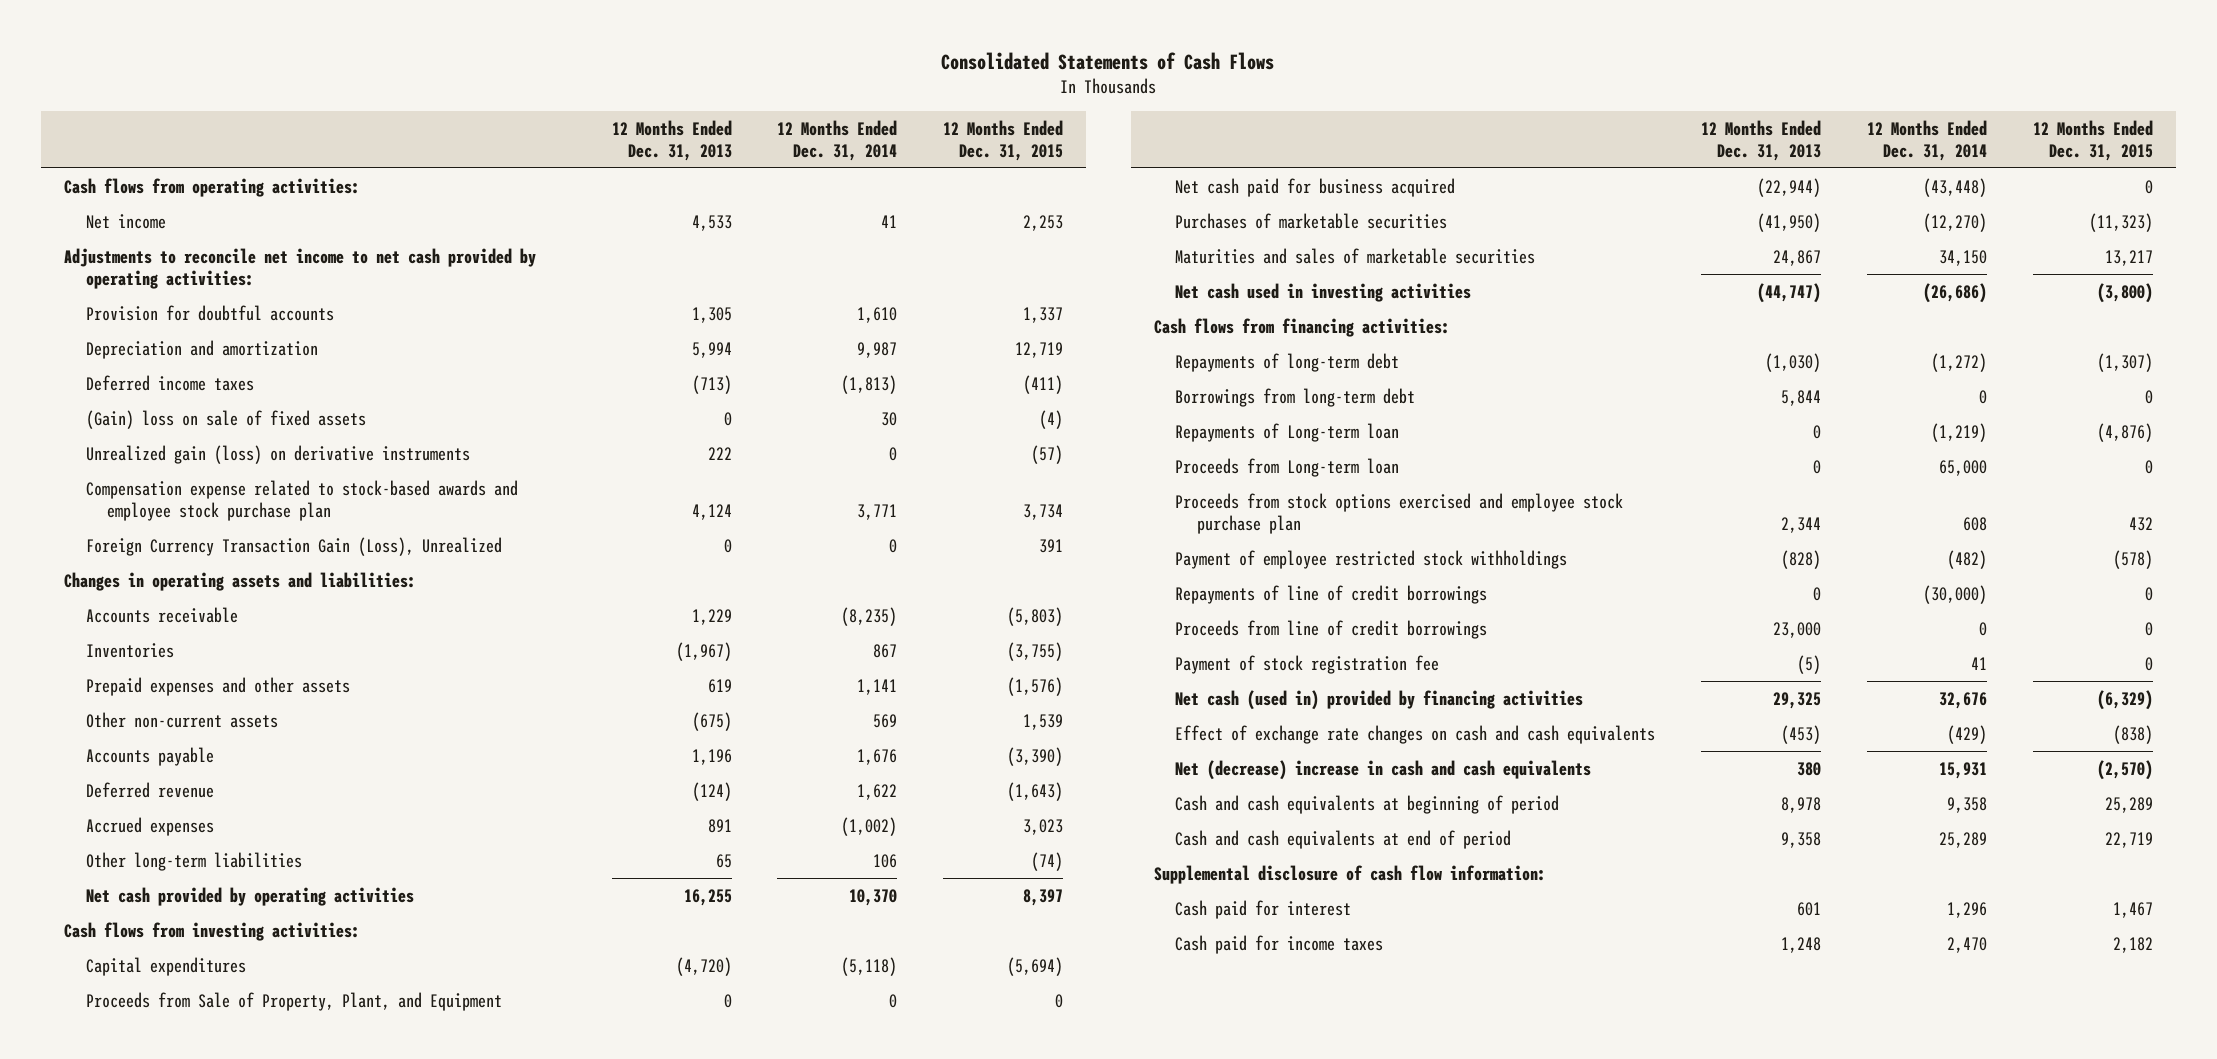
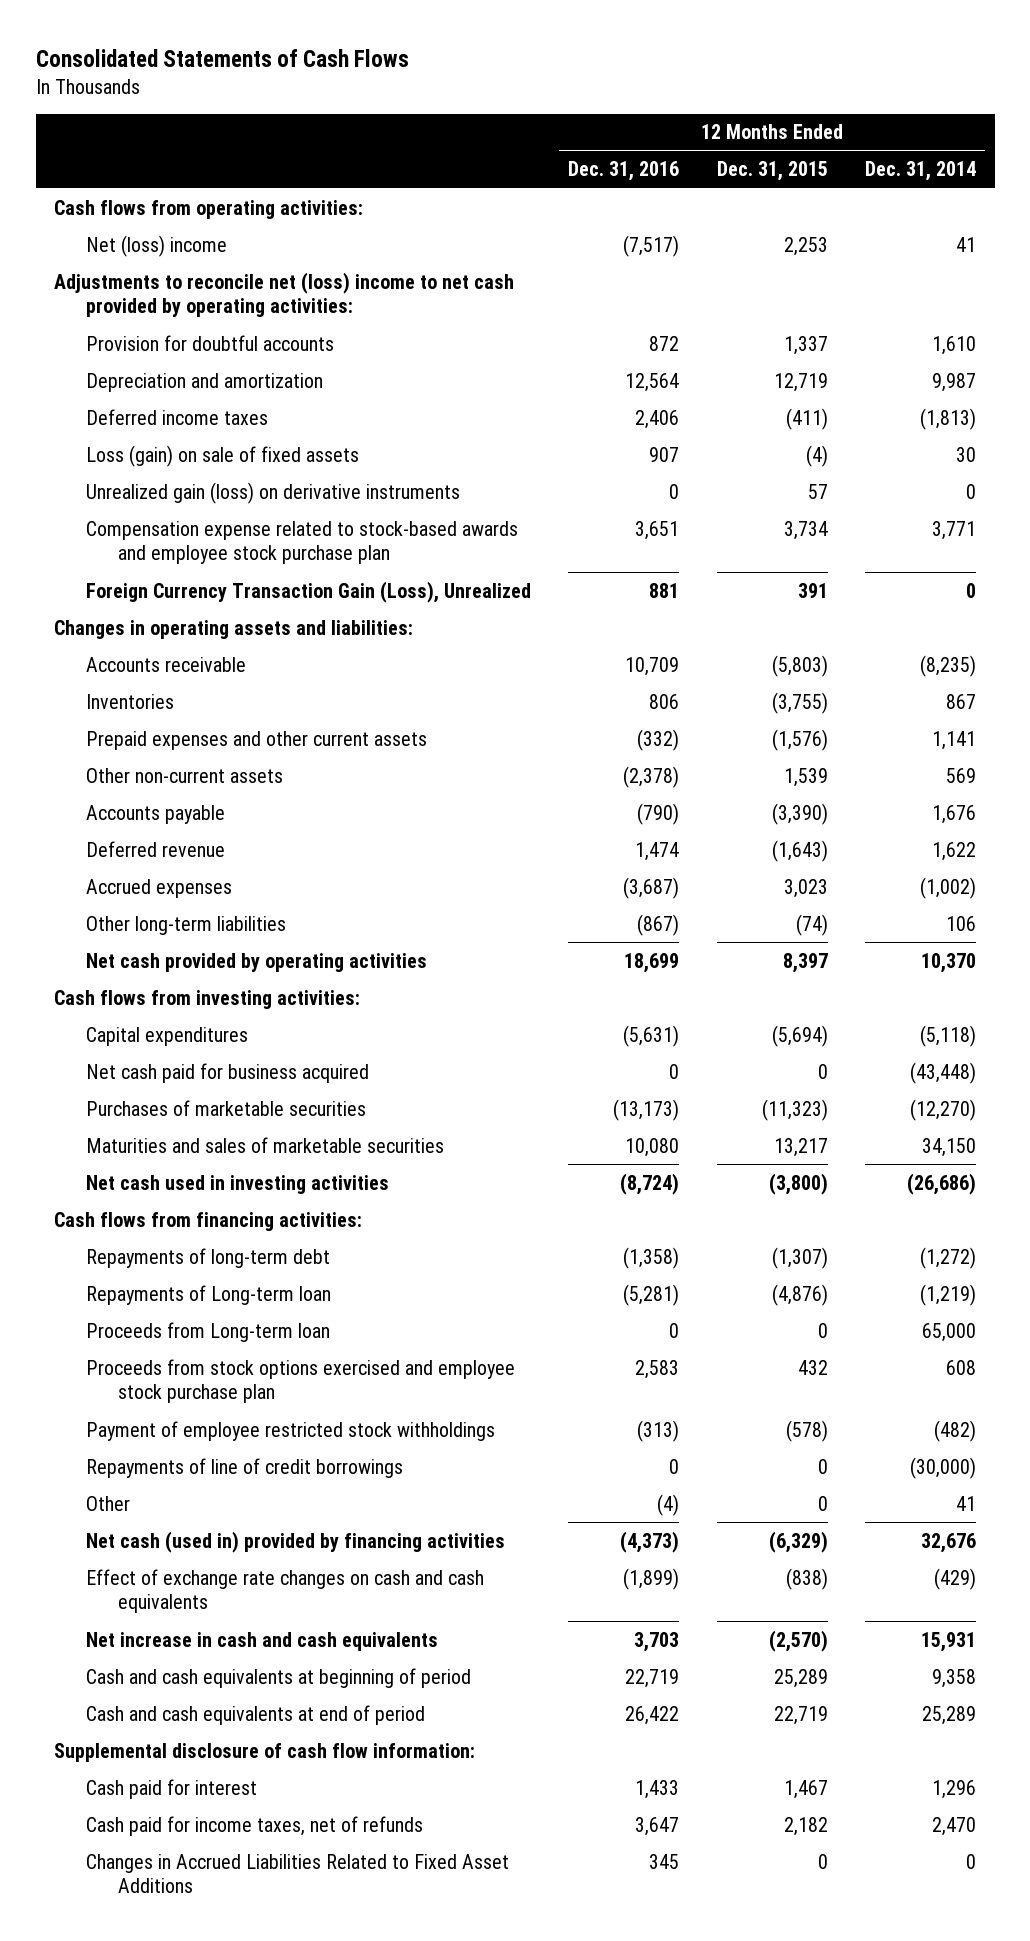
[611,119,732,161] 12 Months Ended Dec. 31, 2013 -> none
none -> [568,161,680,182] Dec. 31, 2016
[85,213,166,229] Net income -> [85,234,227,257] Net (loss) income
[64,247,537,289] Adjustments to reconcile net income to net cash provided by operating activities: -> [54,271,515,318] Adjustments to reconcile net (loss) income to net cash provided by operating activities:
[85,409,366,429] (Gain) loss on sale of fixed assets -> [85,444,359,467] Loss (gain) on sale of fixed assets
[1031,444,1064,464] (57) -> [807,483,828,499] 57
[85,676,350,696] Prepaid expenses and other assets -> [85,730,427,750] Prepaid expenses and other current assets
[85,991,502,1011] Proceeds from Sale of Property, Plant, and Equipment -> none
[1175,387,1416,407] Borrowings from long-term debt -> none
[1175,619,1488,639] Proceeds from line of credit borrowings -> none
[1175,654,1440,674] Payment of stock registration fee -> [85,1495,130,1511] Other
[1175,759,1592,780] Net (decrease) increase in cash and cash equivalents -> [85,1631,438,1651] Net increase in cash and cash equivalents
[1175,934,1384,954] Cash paid for income taxes -> [85,1815,423,1836] Cash paid for income taxes, net of refunds
none -> [85,1853,509,1894] Changes in Accrued Liabilities Related to Fixed Asset Additions

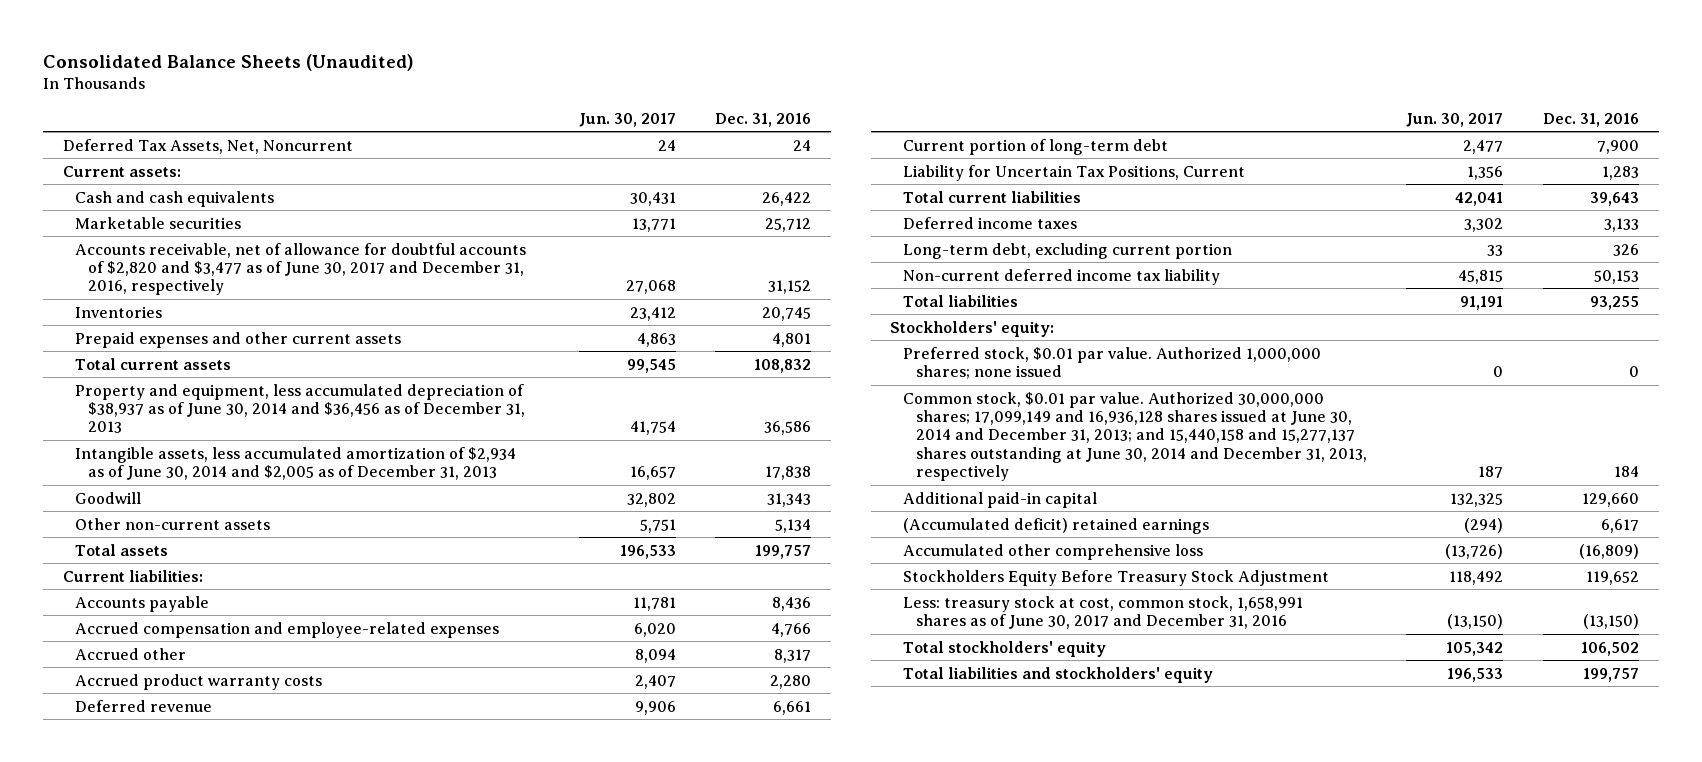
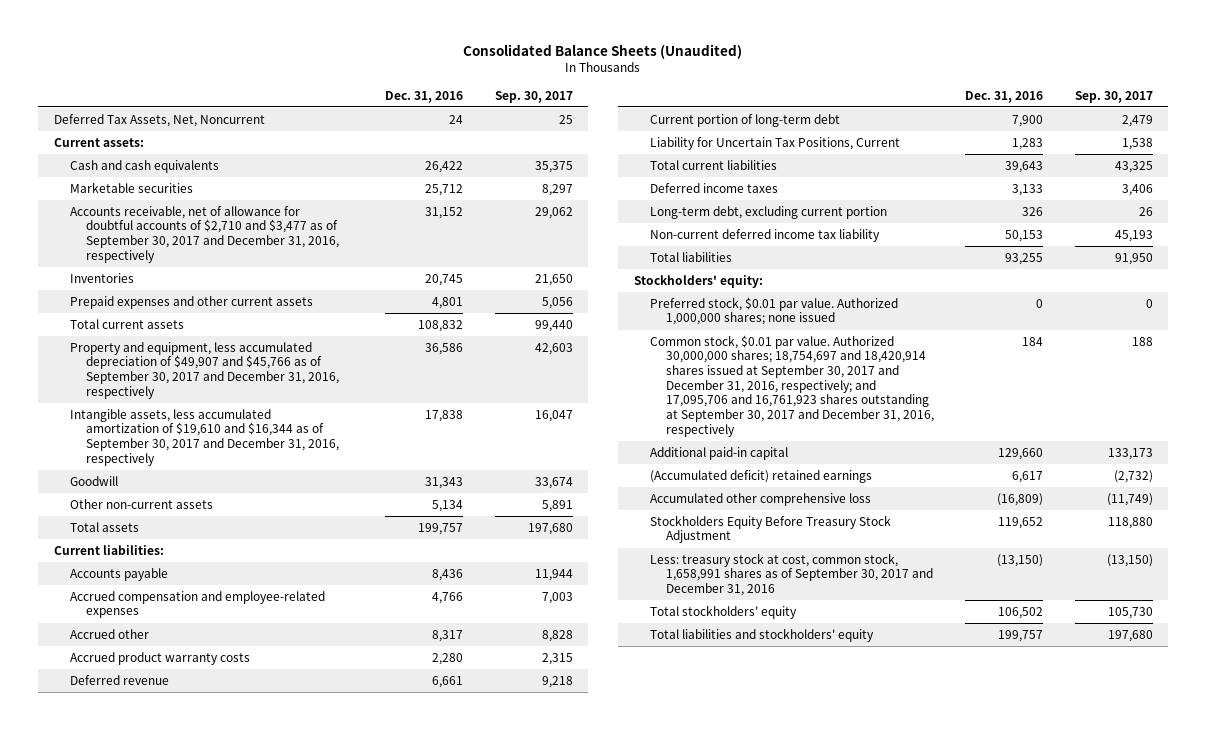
[578,112,676,127] Jun. 30, 2017 -> none
none -> [494,90,573,103] Sep. 30, 2017
[75,242,527,296] Accounts receivable, net of allowance for doubtful accounts of $2,820 and $3,477 as of June 30, 2017 and December 31, 2016, respectively -> [69,205,340,263] Accounts receivable, net of allowance for doubtful accounts of $2,710 and $3,477 as of September 30, 2017 and December 31, 2016, respectively
[75,383,526,434] Property and equipment, less accumulated depreciation of $38,937 as of June 30, 2014 and $36,456 as of December 31, 2013 -> [69,341,340,399] Property and equipment, less accumulated depreciation of $49,907 and $45,766 as of September 30, 2017 and December 31, 2016, respectively
[75,446,517,481] Intangible assets, less accumulated amortization of $2,934 as of June 30, 2014 and $2,005 as of December 31, 2013 -> [69,408,340,466] Intangible assets, less accumulated amortization of $19,610 and $16,344 as of September 30, 2017 and December 31, 2016, respectively
[903,391,1367,482] Common stock, $0.01 par value. Authorized 30,000,000 shares; 17,099,149 and 16,936,128 shares issued at June 30, 2014 and December 31, 2013; and 15,440,158 and 15,277,137 shares outstanding at June 30, 2014 and December 31, 2013, respectively -> [649,334,935,437] Common stock, $0.01 par value. Authorized 30,000,000 shares; 18,754,697 and 18,420,914 shares issued at September 30, 2017 and December 31, 2016, respectively; and 17,095,706 and 16,761,923 shares outstanding at September 30, 2017 and December 31, 2016, respectively
[903,595,1304,630] Less: treasury stock at cost, common stock, 1,658,991 shares as of June 30, 2017 and December 31, 2016 -> [649,552,934,597] Less: treasury stock at cost, common stock, 1,658,991 shares as of September 30, 2017 and December 31, 2016

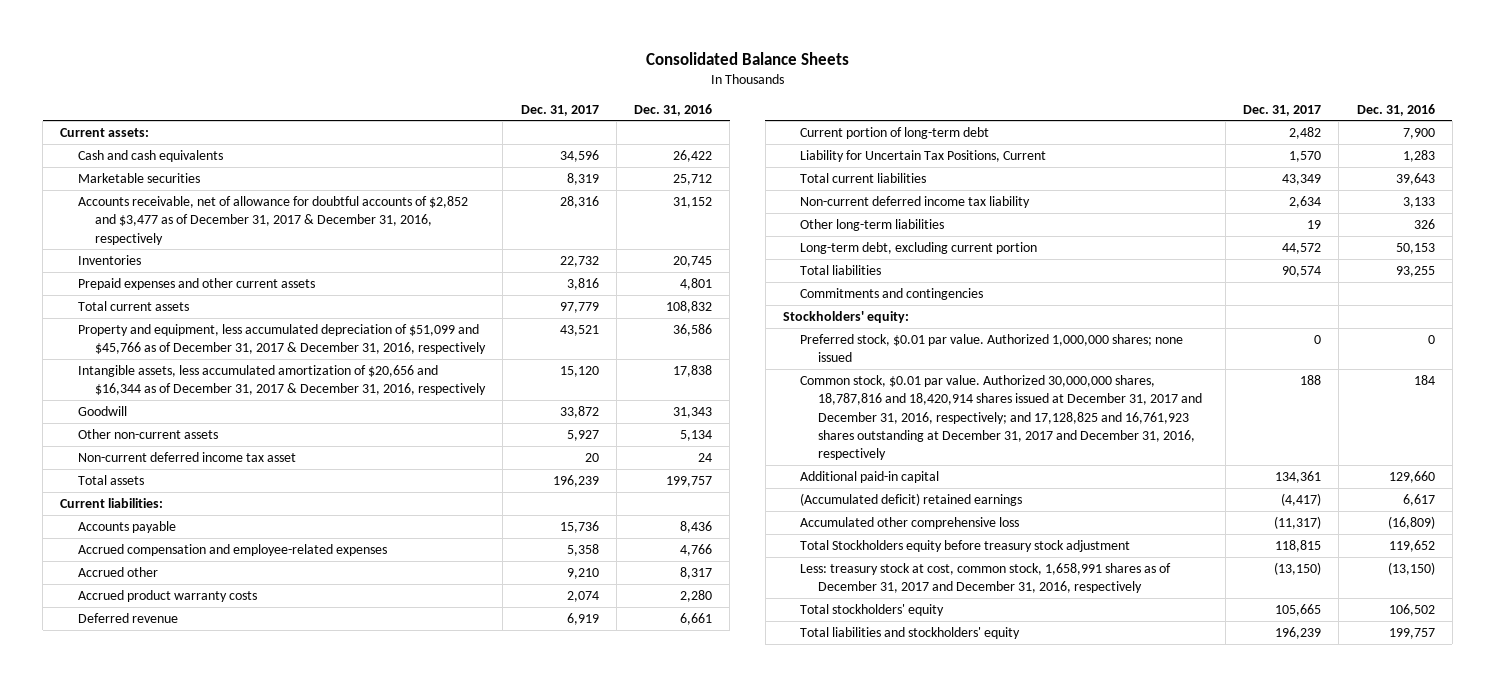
[463,44,743,60] Consolidated Balance Sheets (Unaudited) -> [645,51,849,65] Consolidated Balance Sheets
[494,90,573,103] Sep. 30, 2017 -> none
none -> [520,104,599,116] Dec. 31, 2017
[53,113,265,127] Deferred Tax Assets, Net, Noncurrent -> none
[69,205,340,263] Accounts receivable, net of allowance for doubtful accounts of $2,710 and $3,477 as of September 30, 2017 and December 31, 2016, respectively -> [77,195,468,245] Accounts receivable, net of allowance for doubtful accounts of $2,852 and $3,477 as of December 31, 2017 & December 31, 2016, respectively
[69,341,340,399] Property and equipment, less accumulated depreciation of $49,907 and $45,766 as of September 30, 2017 and December 31, 2016, respectively -> [77,323,487,355] Property and equipment, less accumulated depreciation of $51,099 and $45,766 as of December 31, 2017 & December 31, 2016, respectively
[69,408,340,466] Intangible assets, less accumulated amortization of $19,610 and $16,344 as of September 30, 2017 and December 31, 2016, respectively -> [77,364,487,396] Intangible assets, less accumulated amortization of $20,656 and $16,344 as of December 31, 2017 & December 31, 2016, respectively
none -> [77,451,296,462] Non-current deferred income tax asset
[649,228,880,242] Non-current deferred income tax liability -> none
[649,182,778,193] Deferred income taxes -> [800,195,1031,208] Non-current deferred income tax liability
none -> [800,218,945,231] Other long-term liabilities
[1022,206,1044,216] 326 -> [1395,242,1435,254] 50,153
none -> [800,287,984,300] Commitments and contingencies
[649,334,935,437] Common stock, $0.01 par value. Authorized 30,000,000 shares; 18,754,697 and 18,420,914 shares issued at September 30, 2017 and December 31, 2016, respectively; and 17,095,706 and 16,761,923 shares outstanding at September 30, 2017 and December 31, 2016, respectively -> [800,374,1202,461] Common stock, $0.01 par value. Authorized 30,000,000 shares, 18,787,816 and 18,420,914 shares issued at December 31, 2017 and December 31, 2016, respectively; and 17,128,825 and 16,761,923 shares outstanding at December 31, 2017 and December 31, 2016, respectively
[649,514,891,544] Stockholders Equity Before Treasury Stock Adjustment -> [800,539,1131,552] Total Stockholders equity before treasury stock adjustment
[649,552,934,597] Less: treasury stock at cost, common stock, 1,658,991 shares as of September 30, 2017 and December 31, 2016 -> [800,562,1172,594] Less: treasury stock at cost, common stock, 1,658,991 shares as of December 31, 2017 and December 31, 2016, respectively

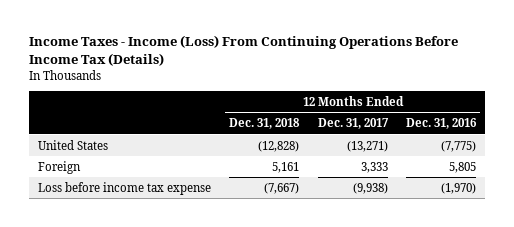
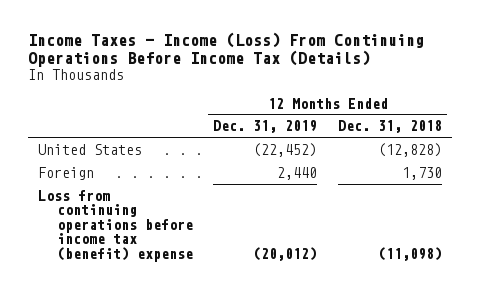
[317,118,389,130] Dec. 31, 2017 -> none
[405,118,477,130] Dec. 31, 2016 -> none
none -> [213,120,318,134] Dec. 31, 2019
[272,161,300,173] 5,161 -> [401,166,442,180] 1,730
[37,181,211,195] Loss before income tax expense -> [37,189,193,262] Loss from continuing operations before income tax (benefit) expense
[264,182,300,194] (7,667) -> [377,246,442,261] (11,098)

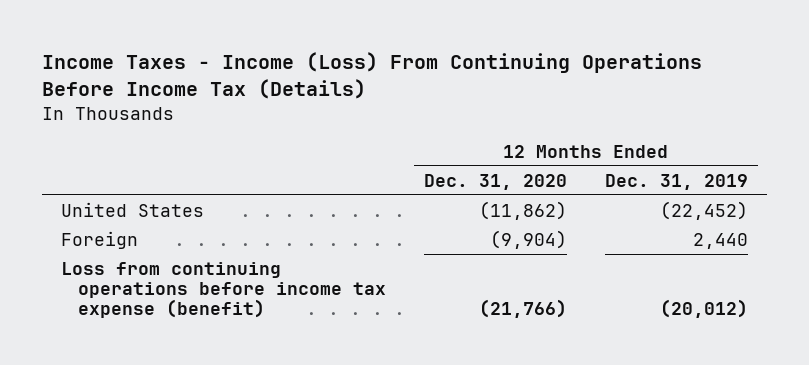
[337,120,442,134] Dec. 31, 2018 -> none
none -> [424,173,568,190] Dec. 31, 2020
[37,189,193,262] Loss from continuing operations before income tax (benefit) expense -> [60,261,386,318] Loss from continuing operations before income tax expense (benefit)

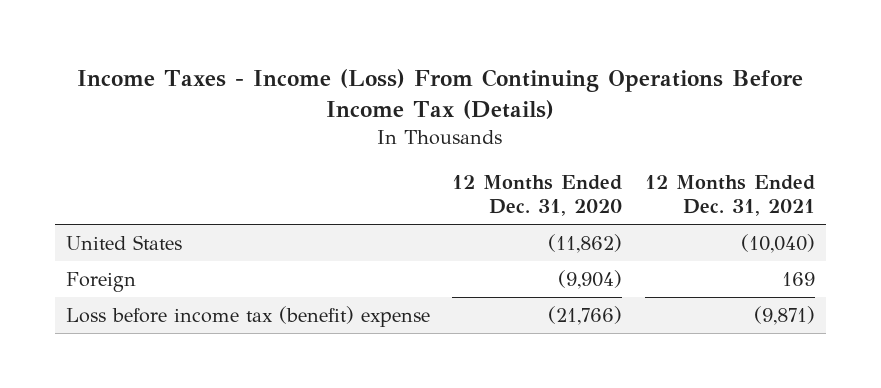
[605,173,749,190] Dec. 31, 2019 -> none
none -> [644,174,815,216] 12 Months Ended Dec. 31, 2021
[60,261,386,318] Loss from continuing operations before income tax expense (benefit) -> [66,305,431,327] Loss before income tax (benefit) expense

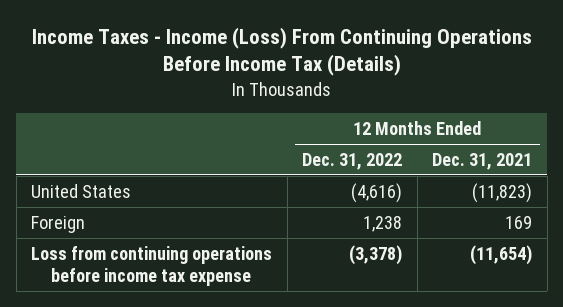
[452,174,623,216] 12 Months Ended Dec. 31, 2020 -> none
none -> [302,152,403,170] Dec. 31, 2022
[740,233,815,253] (10,040) -> [472,182,533,203] (11,823)
[66,305,431,327] Loss before income tax (benefit) expense -> [31,245,273,287] Loss from continuing operations before income tax expense
[753,305,815,325] (9,871) -> [470,244,533,265] (11,654)

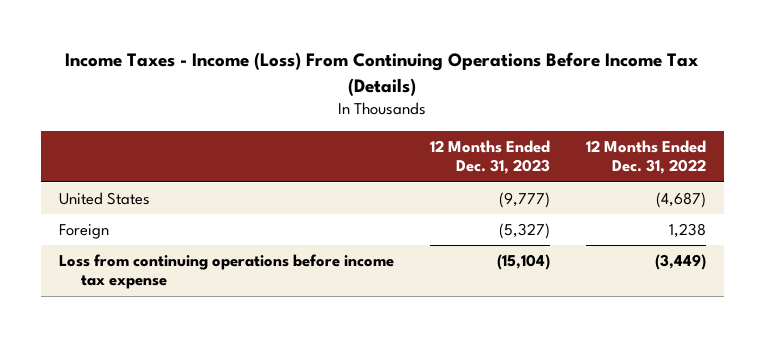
[432,152,533,170] Dec. 31, 2021 -> none
none -> [429,140,550,175] 12 Months Ended Dec. 31, 2023
[351,182,403,203] (4,616) -> [656,192,707,209] (4,687)
[349,244,403,265] (3,378) -> [655,254,707,271] (3,449)

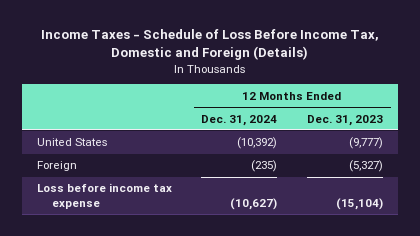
[65,52,699,97] Income Taxes - Income (Loss) From Continuing Operations Before Income Tax (Details) -> [40,29,379,61] Income Taxes - Schedule of Loss Before Income Tax, Domestic and Foreign (Details)
[586,140,707,175] 12 Months Ended Dec. 31, 2022 -> none
none -> [201,114,278,126] Dec. 31, 2024
[58,254,394,290] Loss from continuing operations before income tax expense -> [36,183,172,209] Loss before income tax expense

